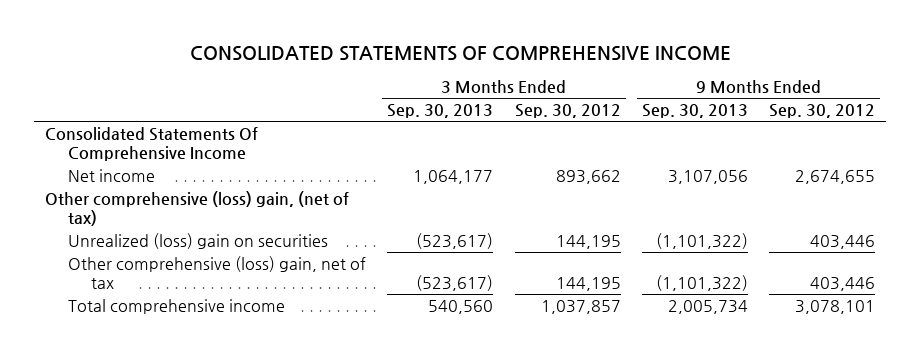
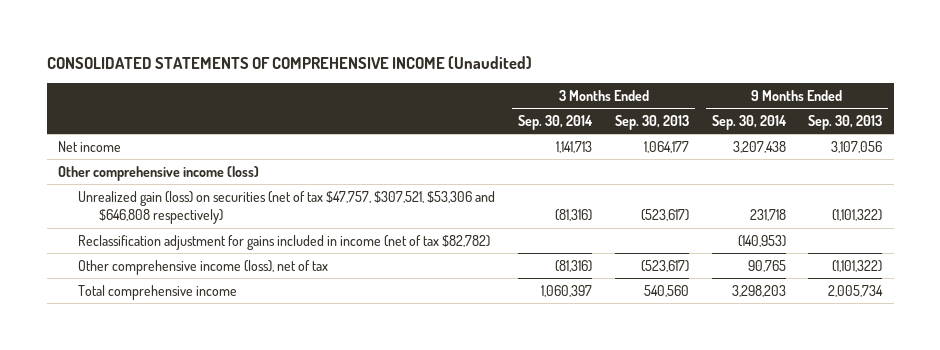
[190,46,732,62] CONSOLIDATED STATEMENTS OF COMPREHENSIVE INCOME -> [46,55,532,69] CONSOLIDATED STATEMENTS OF COMPREHENSIVE INCOME (Unaudited)
[514,104,621,119] Sep. 30, 2012 -> none
[769,104,876,119] Sep. 30, 2012 -> none
none -> [518,114,594,130] Sep. 30, 2014
none -> [711,114,787,130] Sep. 30, 2014
[45,127,259,162] Consolidated Statements Of Comprehensive Income -> none
[45,191,350,227] Other comprehensive (loss) gain, (net of tax) -> [57,165,259,181] Other comprehensive income (loss)
[68,233,329,250] Unrealized (loss) gain on securities -> [78,190,496,225] Unrealized gain (loss) on securities (net of tax $47,757, $307,521, $53,306 and $646,808 respectively)
none -> [78,234,491,250] Reclassification adjustment for gains included in income (net of tax $82,782)
[68,256,367,290] Other comprehensive (loss) gain, net of tax -> [78,259,329,275] Other comprehensive income (loss), net of tax

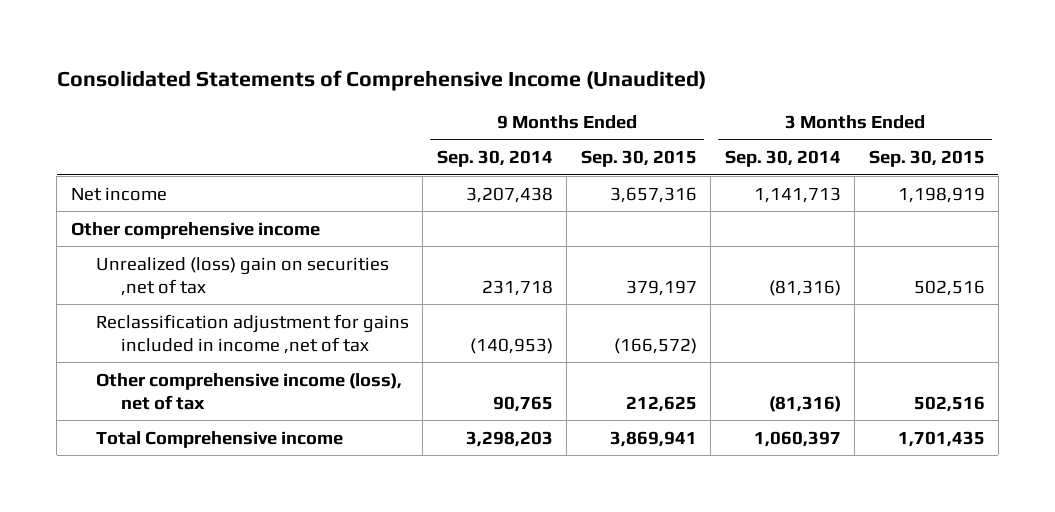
[46,55,532,69] CONSOLIDATED STATEMENTS OF COMPREHENSIVE INCOME (Unaudited) -> [56,69,706,91] Consolidated Statements of Comprehensive Income (Unaudited)
[614,114,689,130] Sep. 30, 2013 -> none
[808,114,883,130] Sep. 30, 2013 -> none
none -> [580,150,697,168] Sep. 30, 2015
none -> [868,150,985,168] Sep. 30, 2015
[57,165,259,181] Other comprehensive income (loss) -> [70,221,320,239] Other comprehensive income
[78,190,496,225] Unrealized gain (loss) on securities (net of tax $47,757, $307,521, $53,306 and $646,808 respectively) -> [95,256,389,296] Unrealized (loss) gain on securities ,net of tax
[78,234,491,250] Reclassification adjustment for gains included in income (net of tax $82,782) -> [95,313,409,354] Reclassification adjustment for gains included in income ,net of tax
[78,284,238,300] Total comprehensive income -> [95,430,343,448] Total Comprehensive income

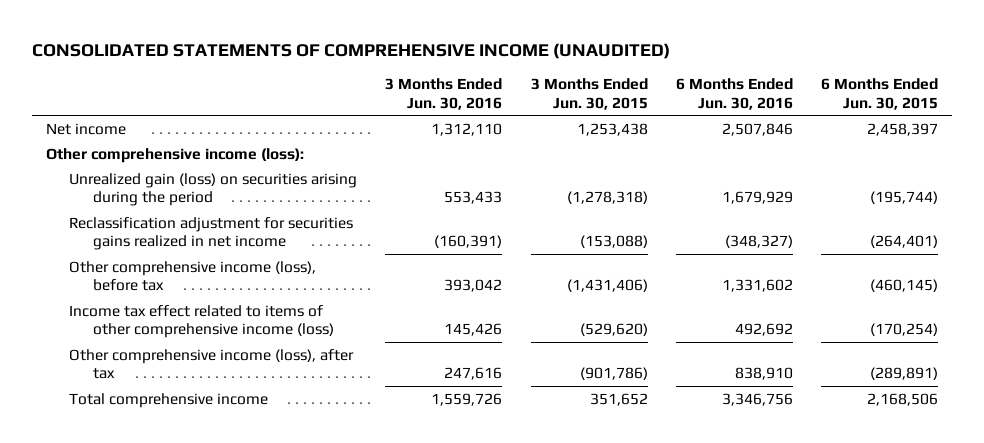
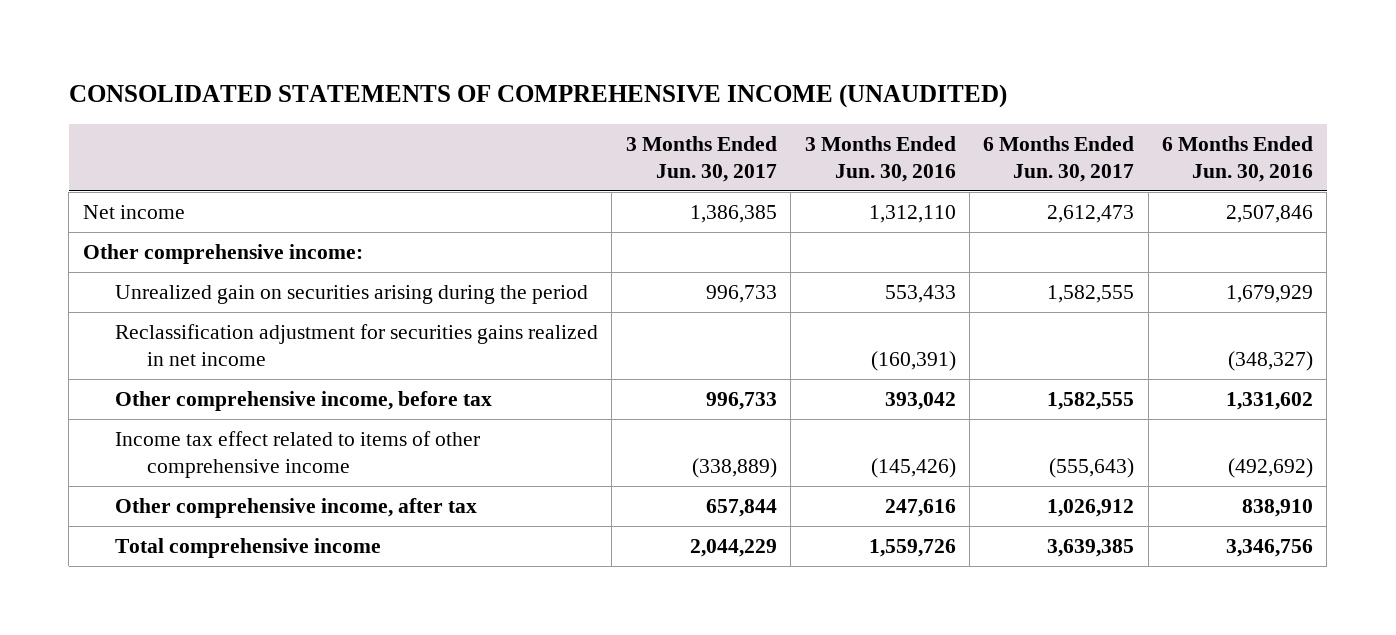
[530,77,648,110] 3 Months Ended Jun. 30, 2015 -> none
[821,77,939,110] 6 Months Ended Jun. 30, 2015 -> none
none -> [625,135,777,182] 3 Months Ended Jun. 30, 2017
none -> [983,135,1135,182] 6 Months Ended Jun. 30, 2017
[45,147,304,163] Other comprehensive income (loss): -> [82,244,363,265] Other comprehensive income:
[69,172,358,207] Unrealized gain (loss) on securities arising during the period -> [114,285,588,305] Unrealized gain on securities arising during the period
[69,260,317,292] Other comprehensive income (loss), before tax -> [114,391,492,412] Other comprehensive income, before tax
[69,304,334,339] Income tax effect related to items of other comprehensive income (loss) -> [114,431,480,478] Income tax effect related to items of other comprehensive income
[444,323,503,337] 145,426 -> [870,457,956,478] (145,426)
[734,323,793,337] 492,692 -> [1228,457,1314,478] (492,692)
[69,348,355,380] Other comprehensive income (loss), after tax -> [114,498,477,519] Other comprehensive income, after tax

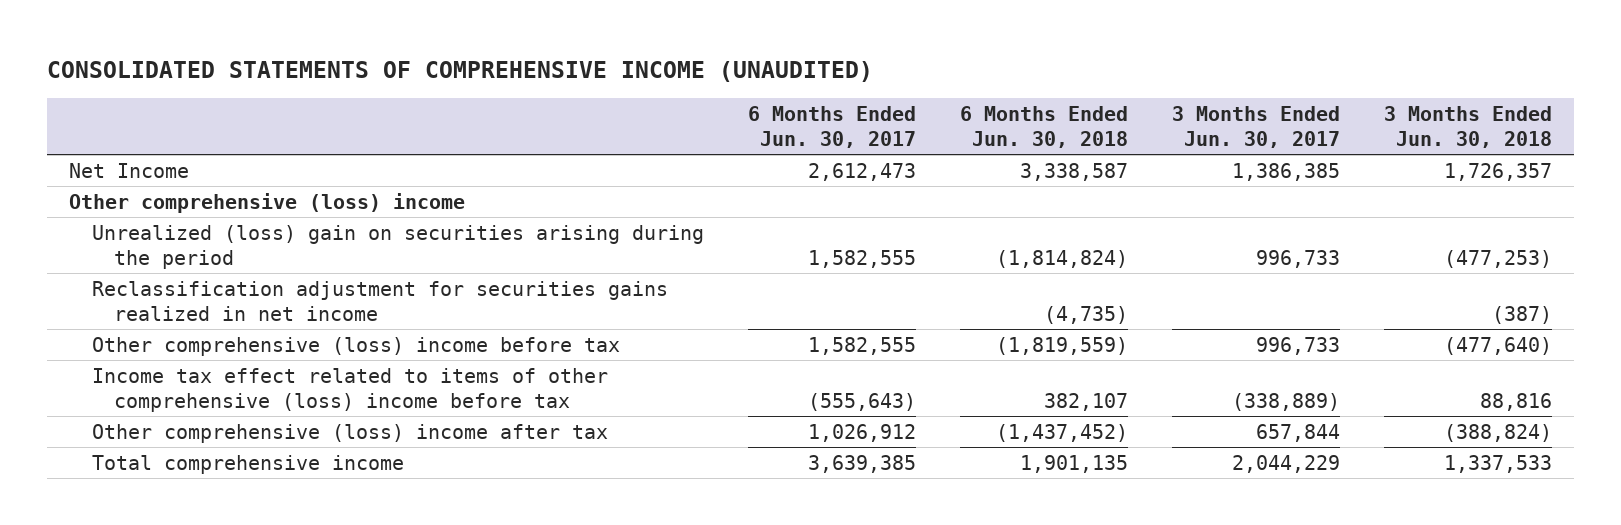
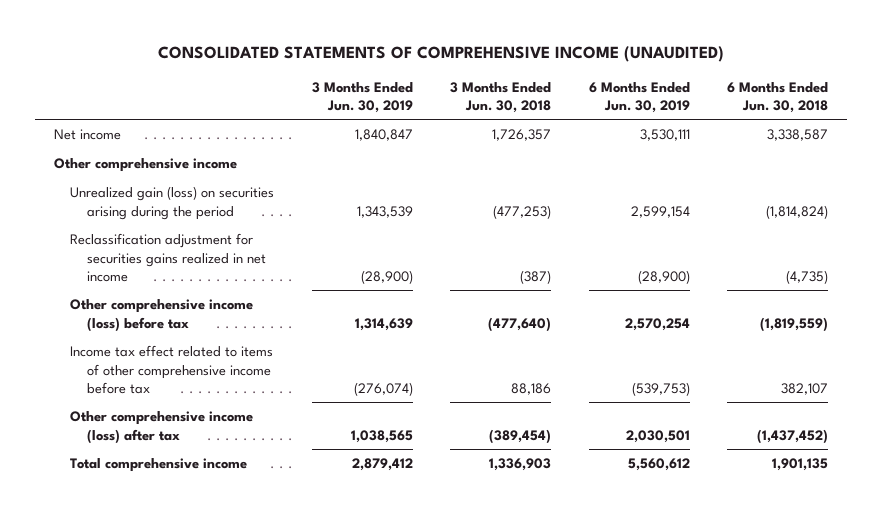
[747,105,916,148] 6 Months Ended Jun. 30, 2017 -> none
[1171,105,1340,148] 3 Months Ended Jun. 30, 2017 -> none
none -> [311,81,413,113] 3 Months Ended Jun. 30, 2019
none -> [588,81,690,113] 6 Months Ended Jun. 30, 2019
[69,162,190,178] Net Income -> [53,129,121,141] Net income
[69,192,466,213] Other comprehensive (loss) income -> [53,158,237,173] Other comprehensive income
[91,224,704,269] Unrealized (loss) gain on securities arising during the period -> [70,186,275,220] Unrealized gain (loss) on securities arising during the period
[91,336,620,356] Other comprehensive (loss) income before tax -> [70,299,254,332] Other comprehensive income (loss) before tax
[91,367,608,412] Income tax effect related to items of other comprehensive (loss) income before tax -> [70,345,274,394] Income tax effect related to items of other comprehensive income before tax
[1480,392,1553,411] 88,816 -> [511,382,552,395] 88,186
[91,423,608,443] Other comprehensive (loss) income after tax -> [70,411,254,444] Other comprehensive income (loss) after tax
[1444,423,1553,442] (388,824) -> [489,428,552,444] (389,454)
[1444,454,1553,473] 1,337,533 -> [489,458,552,472] 1,336,903

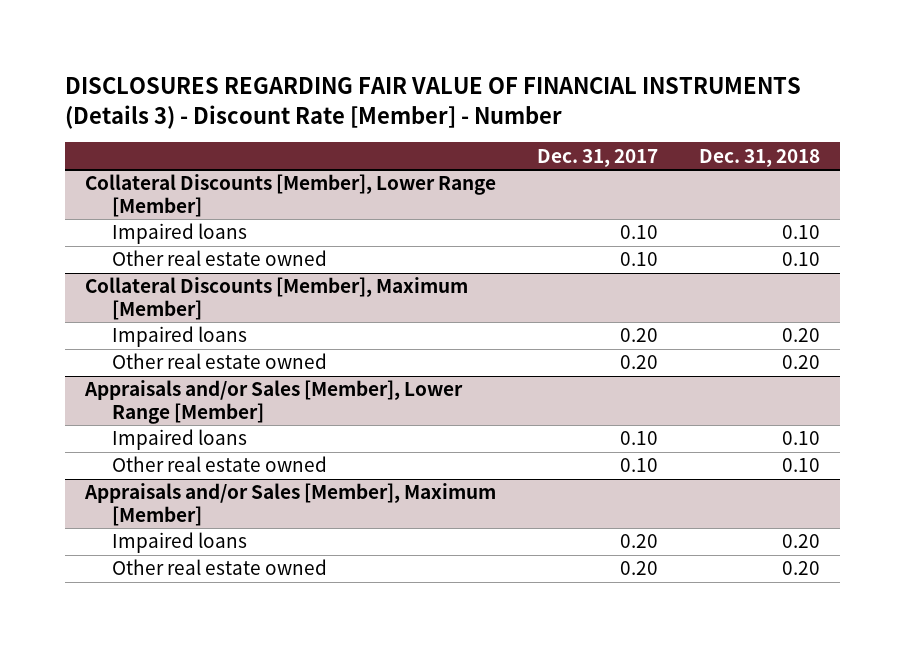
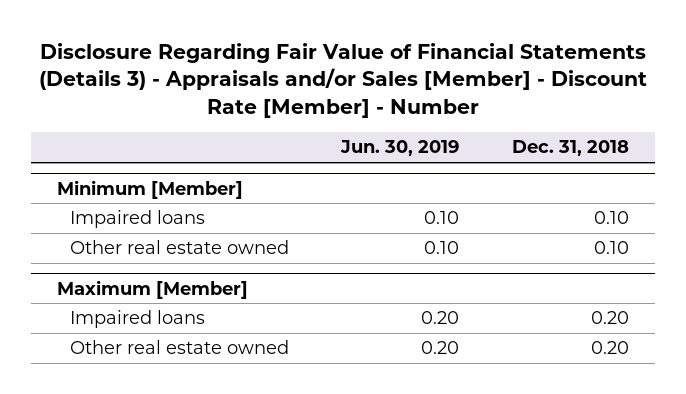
[64,77,801,129] DISCLOSURES REGARDING FAIR VALUE OF FINANCIAL INSTRUMENTS (Details 3) - Discount Rate [Member] - Number -> [38,42,647,119] Disclosure Regarding Fair Value of Financial Statements (Details 3) - Appraisals and/or Sales [Member] - Discount Rate [Member] - Number
[537,148,659,167] Dec. 31, 2017 -> none
none -> [340,140,460,157] Jun. 30, 2019
[85,174,497,217] Collateral Discounts [Member], Lower Range [Member] -> none
[111,223,247,245] Impaired loans -> none
[111,250,327,267] Other real estate owned -> none
[85,277,469,320] Collateral Discounts [Member], Maximum [Member] -> none
[111,326,247,348] Impaired loans -> none
[111,353,327,370] Other real estate owned -> none
[84,380,464,424] Appraisals and/or Sales [Member], Lower Range [Member] -> none
none -> [56,179,243,199] Minimum [Member]
[84,483,497,526] Appraisals and/or Sales [Member], Maximum [Member] -> none
none -> [56,279,248,299] Maximum [Member]

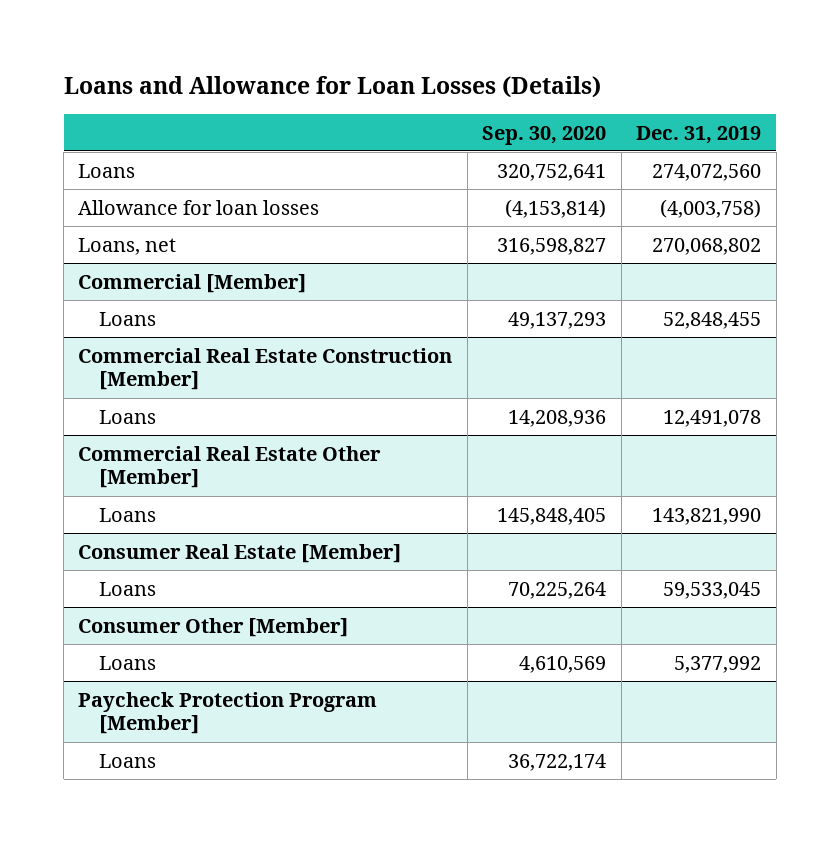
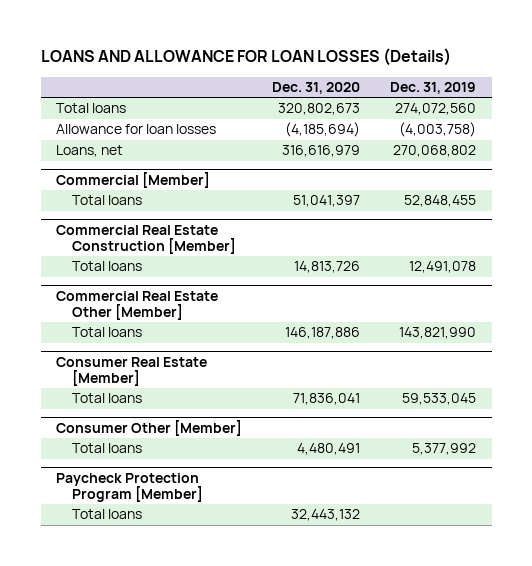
[63,76,601,99] Loans and Allowance for Loan Losses (Details) -> [40,48,451,67] LOANS AND ALLOWANCE FOR LOAN LOSSES (Details)
[482,125,607,145] Sep. 30, 2020 -> none
none -> [272,81,361,94] Dec. 31, 2020
[78,163,136,178] Loans -> [55,103,126,114] Total loans
[99,311,157,326] Loans -> [72,195,143,206] Total loans
[99,409,157,424] Loans -> [72,261,143,272] Total loans
[99,507,157,522] Loans -> [72,327,143,338] Total loans
[99,581,157,596] Loans -> [72,393,143,404] Total loans
[99,655,157,670] Loans -> [72,443,143,454] Total loans
[99,753,157,768] Loans -> [72,509,143,520] Total loans

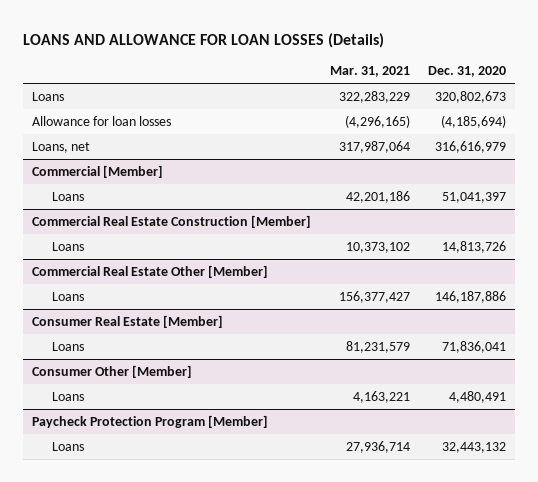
[390,81,477,94] Dec. 31, 2019 -> none
none -> [329,66,410,78] Mar. 31, 2021
[55,103,126,114] Total loans -> [32,91,65,101] Loans
[72,195,143,206] Total loans -> [52,191,85,201] Loans
[72,261,143,272] Total loans -> [52,241,85,251] Loans
[72,327,143,338] Total loans -> [52,291,85,301] Loans
[72,393,143,404] Total loans -> [52,341,85,351] Loans
[72,443,143,454] Total loans -> [52,391,85,401] Loans
[72,509,143,520] Total loans -> [52,441,85,451] Loans

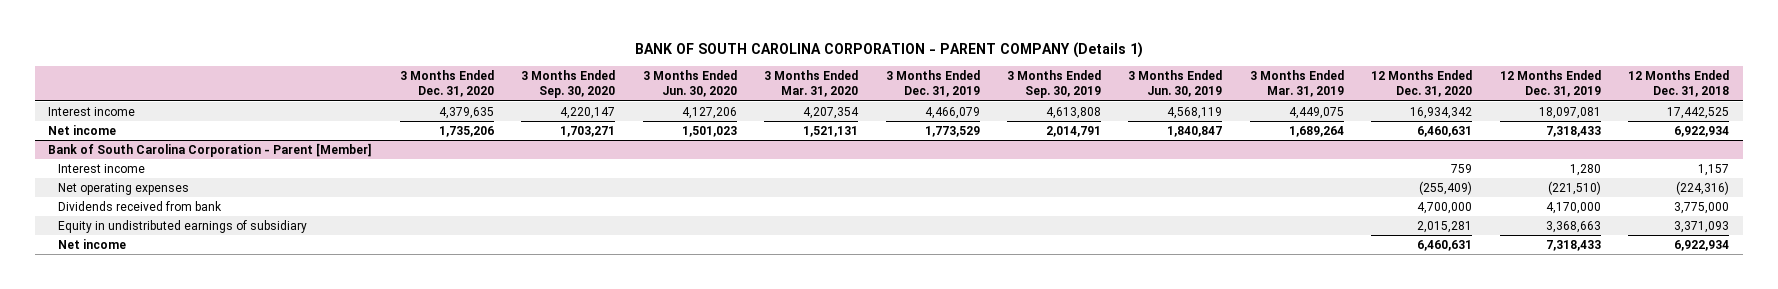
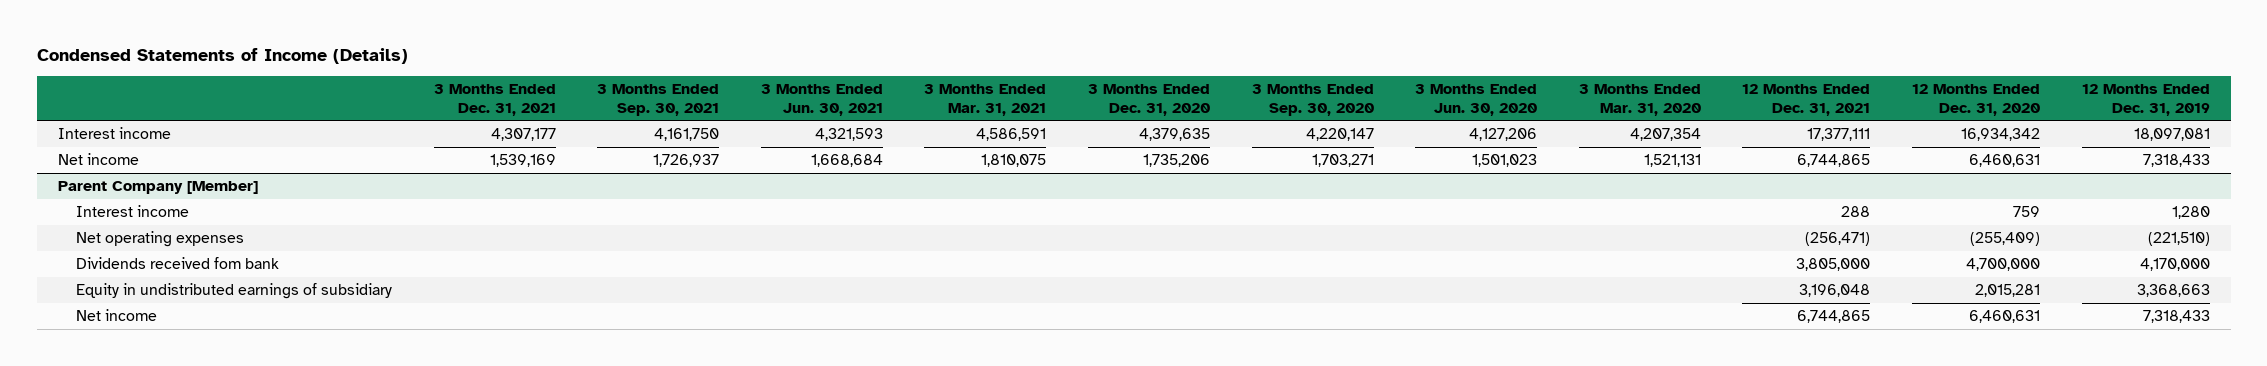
[634,41,1143,58] BANK OF SOUTH CAROLINA CORPORATION - PARENT COMPANY (Details 1) -> [36,47,408,64] Condensed Statements of Income (Details)
[885,69,980,98] 3 Months Ended Dec. 31, 2019 -> none
[1007,69,1102,99] 3 Months Ended Sep. 30, 2019 -> none
[1128,69,1223,98] 3 Months Ended Jun. 30, 2019 -> none
[1249,69,1344,98] 3 Months Ended Mar. 31, 2019 -> none
[1628,69,1730,98] 12 Months Ended Dec. 31, 2018 -> none
none -> [433,84,556,116] 3 Months Ended Dec. 31, 2021
none -> [597,84,720,116] 3 Months Ended Sep. 30, 2021
none -> [760,84,883,116] 3 Months Ended Jun. 30, 2021
none -> [924,84,1047,116] 3 Months Ended Mar. 31, 2021
none -> [1742,84,1871,116] 12 Months Ended Dec. 31, 2021
[48,142,373,157] Bank of South Carolina Corporation - Parent [Member] -> [57,181,258,195] Parent Company [Member]
[58,200,223,211] Dividends received from bank -> [75,257,279,270] Dividends received fom bank

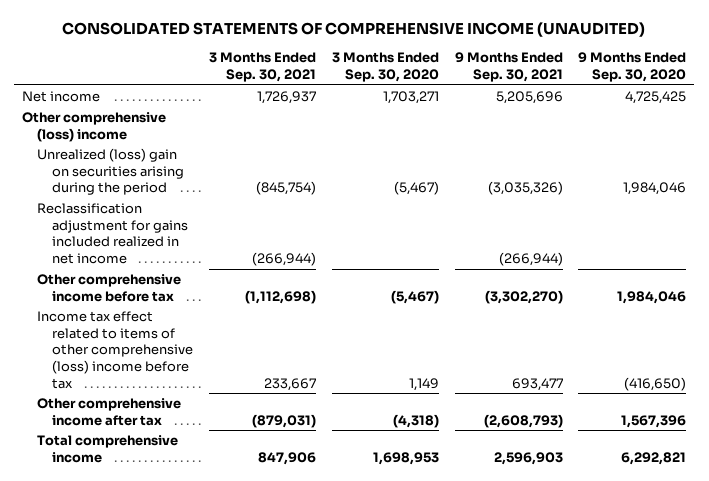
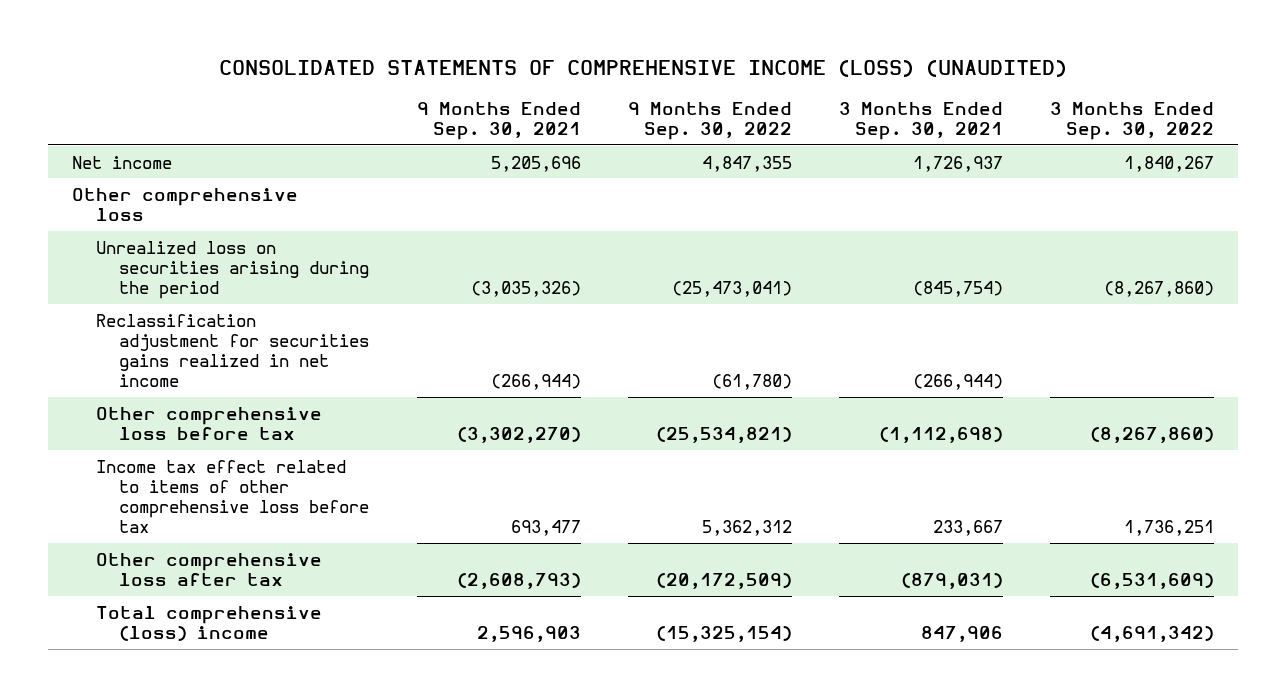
[62,22,646,38] CONSOLIDATED STATEMENTS OF COMPREHENSIVE INCOME (UNAUDITED) -> [219,59,1068,77] CONSOLIDATED STATEMENTS OF COMPREHENSIVE INCOME (LOSS) (UNAUDITED)
[331,52,439,82] 3 Months Ended Sep. 30, 2020 -> none
[578,52,687,82] 9 Months Ended Sep. 30, 2020 -> none
none -> [627,101,792,140] 9 Months Ended Sep. 30, 2022
none -> [1050,101,1215,140] 3 Months Ended Sep. 30, 2022
[22,112,167,142] Other comprehensive (loss) income -> [71,187,298,221] Other comprehensive loss
[37,148,184,196] Unrealized (loss) gain on securities arising during the period -> [95,240,370,300] Unrealized loss on securities arising during the period
[37,203,188,265] Reclassification adjustment for gains included realized in net income -> [95,313,370,388] Reclassification adjustment for securities gains realized in net income
[37,274,182,302] Other comprehensive income before tax -> [95,406,322,440] Other comprehensive loss before tax
[37,311,193,389] Income tax effect related to items of other comprehensive (loss) income before tax -> [95,459,370,534] Income tax effect related to items of other comprehensive loss before tax
[37,398,182,426] Other comprehensive income after tax -> [95,552,322,586] Other comprehensive loss after tax
[37,435,179,463] Total comprehensive income -> [95,605,322,641] Total comprehensive (loss) income

